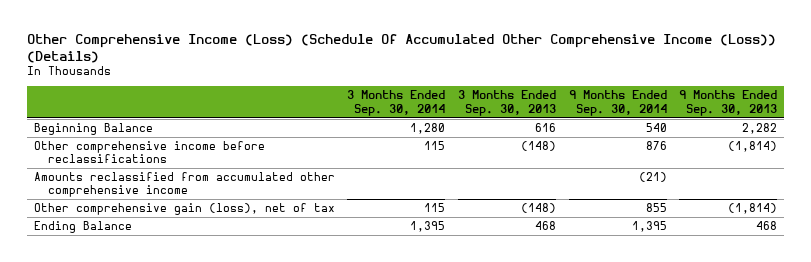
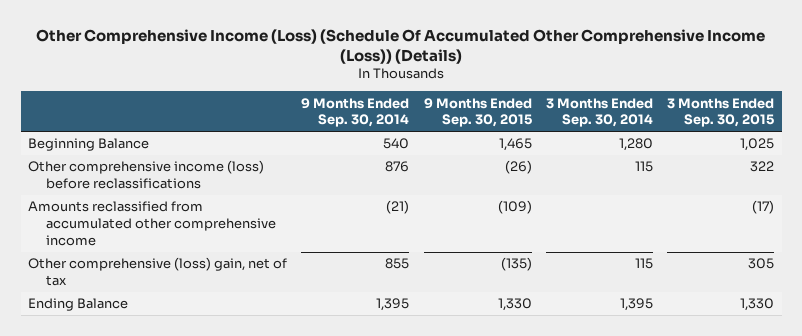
[457,90,556,116] 3 Months Ended Sep. 30, 2013 -> none
[679,90,778,116] 9 Months Ended Sep. 30, 2013 -> none
none -> [423,97,532,128] 9 Months Ended Sep. 30, 2015
none -> [667,97,775,128] 3 Months Ended Sep. 30, 2015
[33,141,265,164] Other comprehensive income before reclassifications -> [27,160,264,190] Other comprehensive income (loss) before reclassifications
[33,203,335,216] Other comprehensive gain (loss), net of tax -> [27,257,287,287] Other comprehensive (loss) gain, net of tax

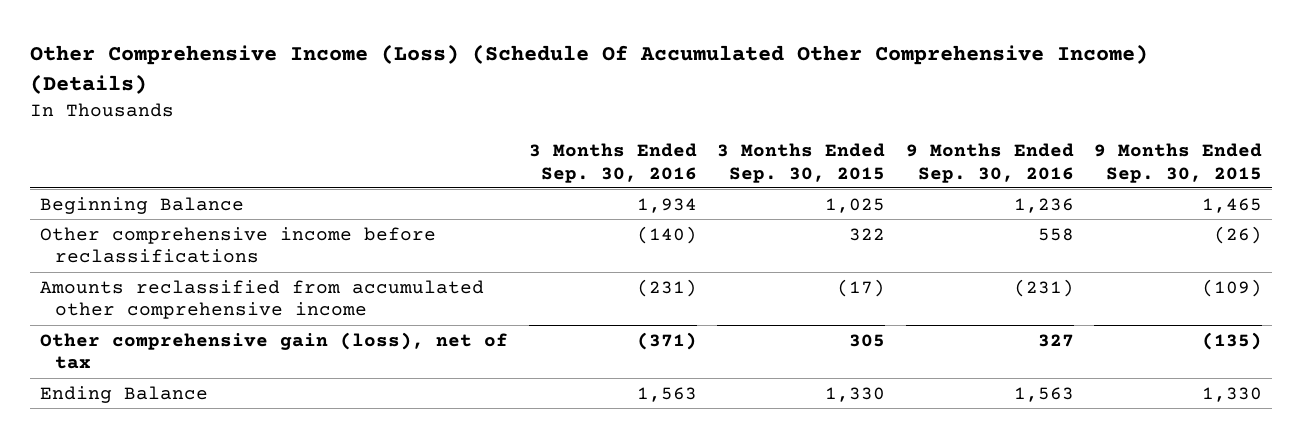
[36,28,766,64] Other Comprehensive Income (Loss) (Schedule Of Accumulated Other Comprehensive Income (Loss)) (Details) -> [29,43,1148,94] Other Comprehensive Income (Loss) (Schedule Of Accumulated Other Comprehensive Income) (Details)
[301,97,410,128] 9 Months Ended Sep. 30, 2014 -> none
[546,97,654,128] 3 Months Ended Sep. 30, 2014 -> none
none -> [528,142,697,183] 3 Months Ended Sep. 30, 2016
none -> [905,142,1074,183] 9 Months Ended Sep. 30, 2016
[27,160,264,190] Other comprehensive income (loss) before reclassifications -> [40,226,437,264] Other comprehensive income before reclassifications
[27,257,287,287] Other comprehensive (loss) gain, net of tax -> [40,331,509,370] Other comprehensive gain (loss), net of tax

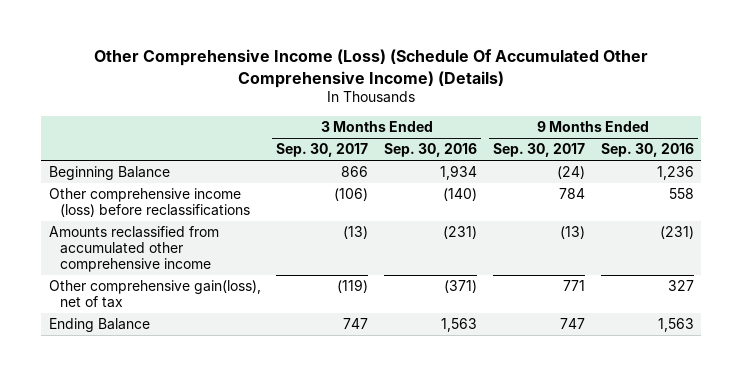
[717,142,886,183] 3 Months Ended Sep. 30, 2015 -> none
[1094,142,1263,183] 9 Months Ended Sep. 30, 2015 -> none
none -> [276,143,369,158] Sep. 30, 2017
none -> [492,143,585,158] Sep. 30, 2017
[40,226,437,264] Other comprehensive income before reclassifications -> [48,188,250,218] Other comprehensive income (loss) before reclassifications
[40,331,509,370] Other comprehensive gain (loss), net of tax -> [48,280,261,309] Other comprehensive gain(loss), net of tax

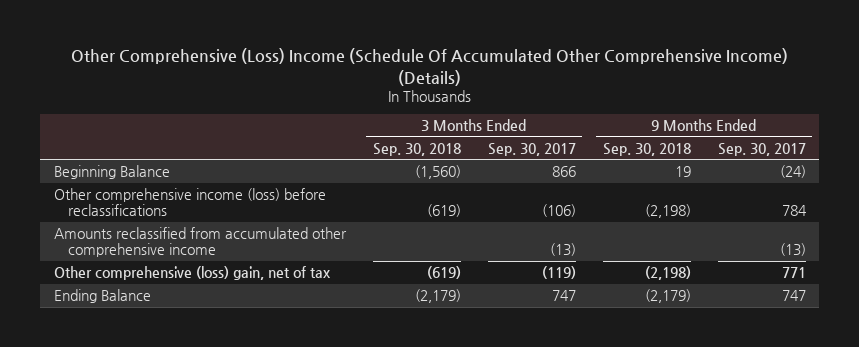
[94,49,649,88] Other Comprehensive Income (Loss) (Schedule Of Accumulated Other Comprehensive Income) (Details) -> [70,48,788,86] Other Comprehensive (Loss) Income (Schedule Of Accumulated Other Comprehensive Income) (Details)
[384,143,478,158] Sep. 30, 2016 -> none
[600,143,694,158] Sep. 30, 2016 -> none
none -> [372,142,461,156] Sep. 30, 2018
none -> [602,142,691,156] Sep. 30, 2018
[48,280,261,309] Other comprehensive gain(loss), net of tax -> [53,266,331,281] Other comprehensive (loss) gain, net of tax

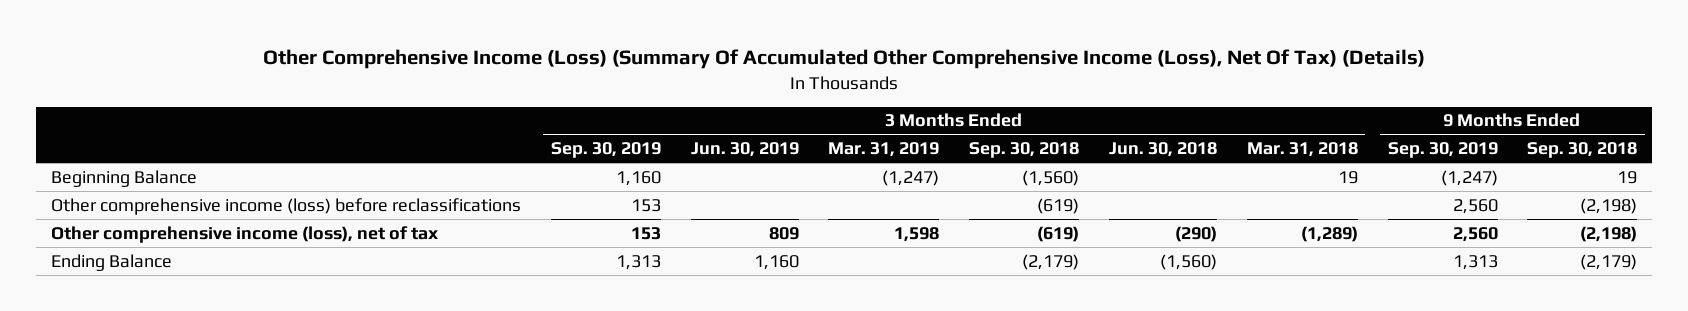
[70,48,788,86] Other Comprehensive (Loss) Income (Schedule Of Accumulated Other Comprehensive Income) (Details) -> [263,49,1426,70] Other Comprehensive Income (Loss) (Summary Of Accumulated Other Comprehensive Income (Loss), Net Of Tax) (Details)
[487,142,576,156] Sep. 30, 2017 -> none
[717,142,806,156] Sep. 30, 2017 -> none
none -> [550,142,661,159] Sep. 30, 2019
none -> [690,142,799,158] Jun. 30, 2019
none -> [828,142,940,158] Mar. 31, 2019
none -> [1109,142,1218,158] Jun. 30, 2018
none -> [1246,142,1358,158] Mar. 31, 2018
none -> [1387,142,1498,159] Sep. 30, 2019
[53,227,347,258] Amounts reclassified from accumulated other comprehensive income -> none
[53,266,331,281] Other comprehensive (loss) gain, net of tax -> [51,225,440,243] Other comprehensive income (loss), net of tax

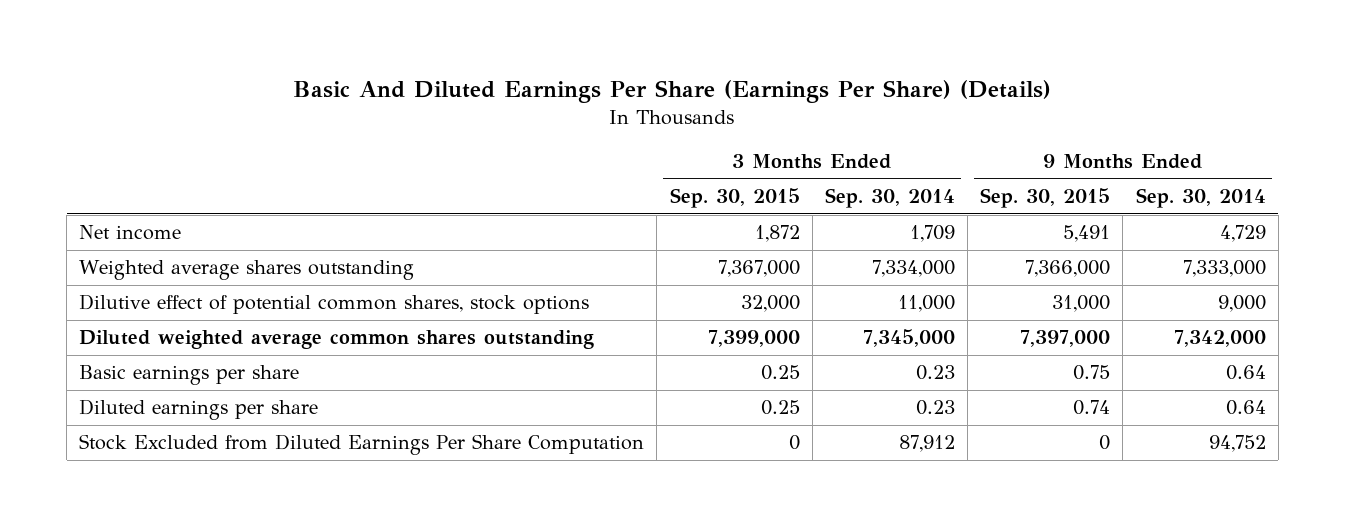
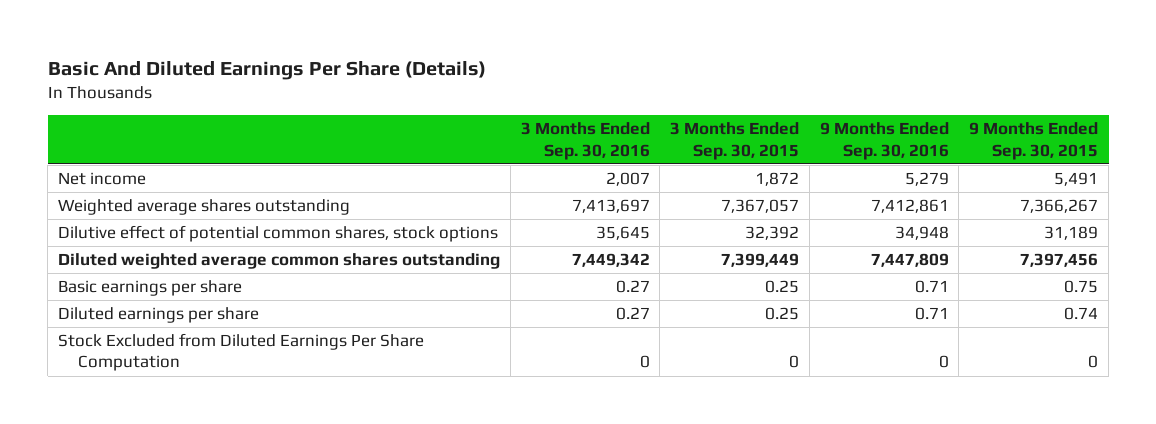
[293,80,1052,104] Basic And Diluted Earnings Per Share (Earnings Per Share) (Details) -> [47,60,486,80] Basic And Diluted Earnings Per Share (Details)
[824,188,955,209] Sep. 30, 2014 -> none
[1135,188,1266,209] Sep. 30, 2014 -> none
none -> [520,122,650,160] 3 Months Ended Sep. 30, 2016
none -> [819,122,949,160] 9 Months Ended Sep. 30, 2016
[717,260,800,278] 7,367,000 -> [721,199,800,214] 7,367,057
[1025,260,1111,278] 7,366,000 -> [1020,199,1099,214] 7,366,267
[740,295,800,313] 32,000 -> [745,226,800,241] 32,392
[1052,295,1111,313] 31,000 -> [1044,226,1099,241] 31,189
[707,330,800,348] 7,399,000 -> [721,253,800,268] 7,399,449
[1020,330,1111,348] 7,397,000 -> [1020,253,1099,268] 7,397,456

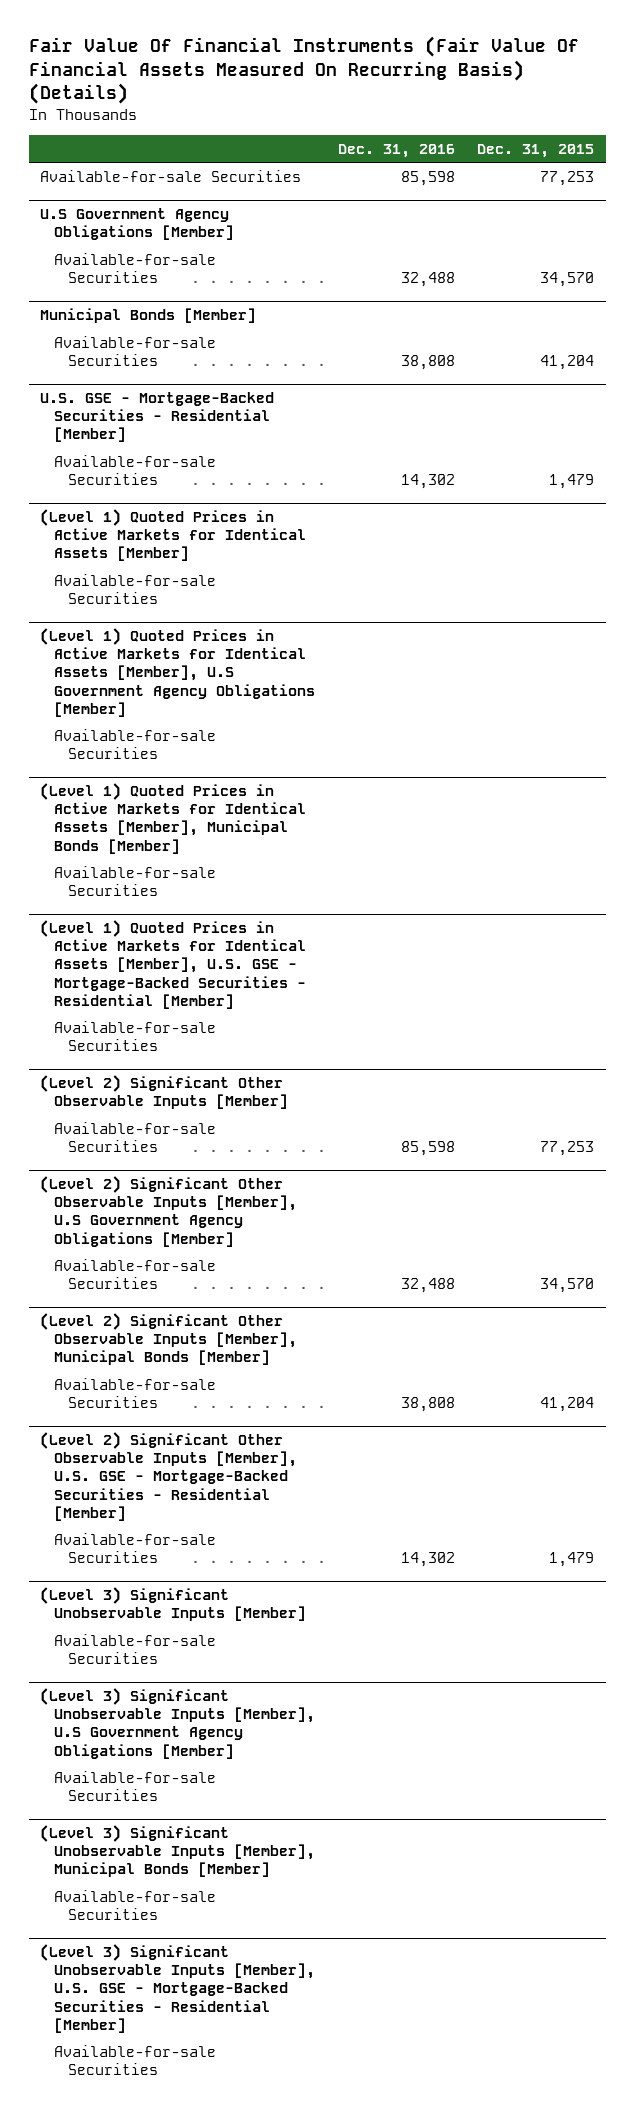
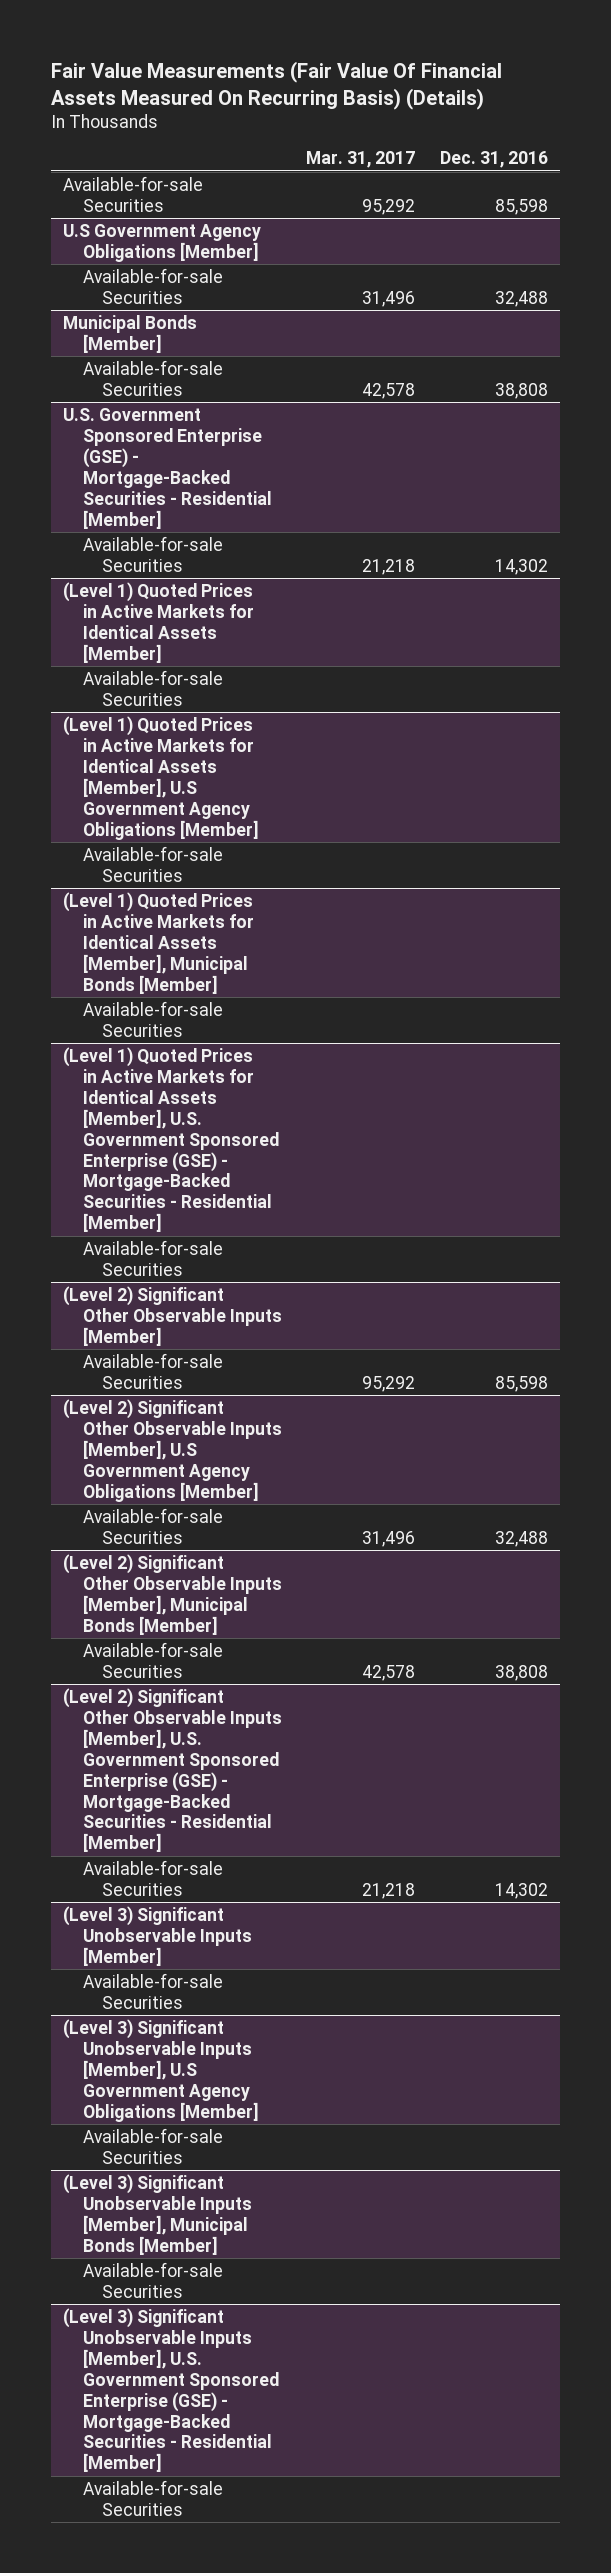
[28,36,579,105] Fair Value Of Financial Instruments (Fair Value Of Financial Assets Measured On Recurring Basis) (Details) -> [51,60,503,110] Fair Value Measurements (Fair Value Of Financial Assets Measured On Recurring Basis) (Details)
[477,143,595,158] Dec. 31, 2015 -> none
none -> [306,151,416,169] Mar. 31, 2017
[39,392,274,443] U.S. GSE - Mortgage-Backed Securities - Residential [Member] -> [63,407,272,529] U.S. Government Sponsored Enterprise (GSE) - Mortgage-Backed Securities - Residential [Member]
[39,920,306,1009] (Level 1) Quoted Prices in Active Markets for Identical Assets [Member], U.S. GSE - Mortgage-Backed Securities - Residential [Member] -> [63,1046,279,1233] (Level 1) Quoted Prices in Active Markets for Identical Assets [Member], U.S. Government Sponsored Enterprise (GSE) - Mortgage-Backed Securities - Residential [Member]
[39,1432,297,1521] (Level 2) Significant Other Observable Inputs [Member], U.S. GSE - Mortgage-Backed Securities - Residential [Member] -> [63,1687,282,1853] (Level 2) Significant Other Observable Inputs [Member], U.S. Government Sponsored Enterprise (GSE) - Mortgage-Backed Securities - Residential [Member]
[39,1944,315,2033] (Level 3) Significant Unobservable Inputs [Member], U.S. GSE - Mortgage-Backed Securities - Residential [Member] -> [63,2307,279,2473] (Level 3) Significant Unobservable Inputs [Member], U.S. Government Sponsored Enterprise (GSE) - Mortgage-Backed Securities - Residential [Member]

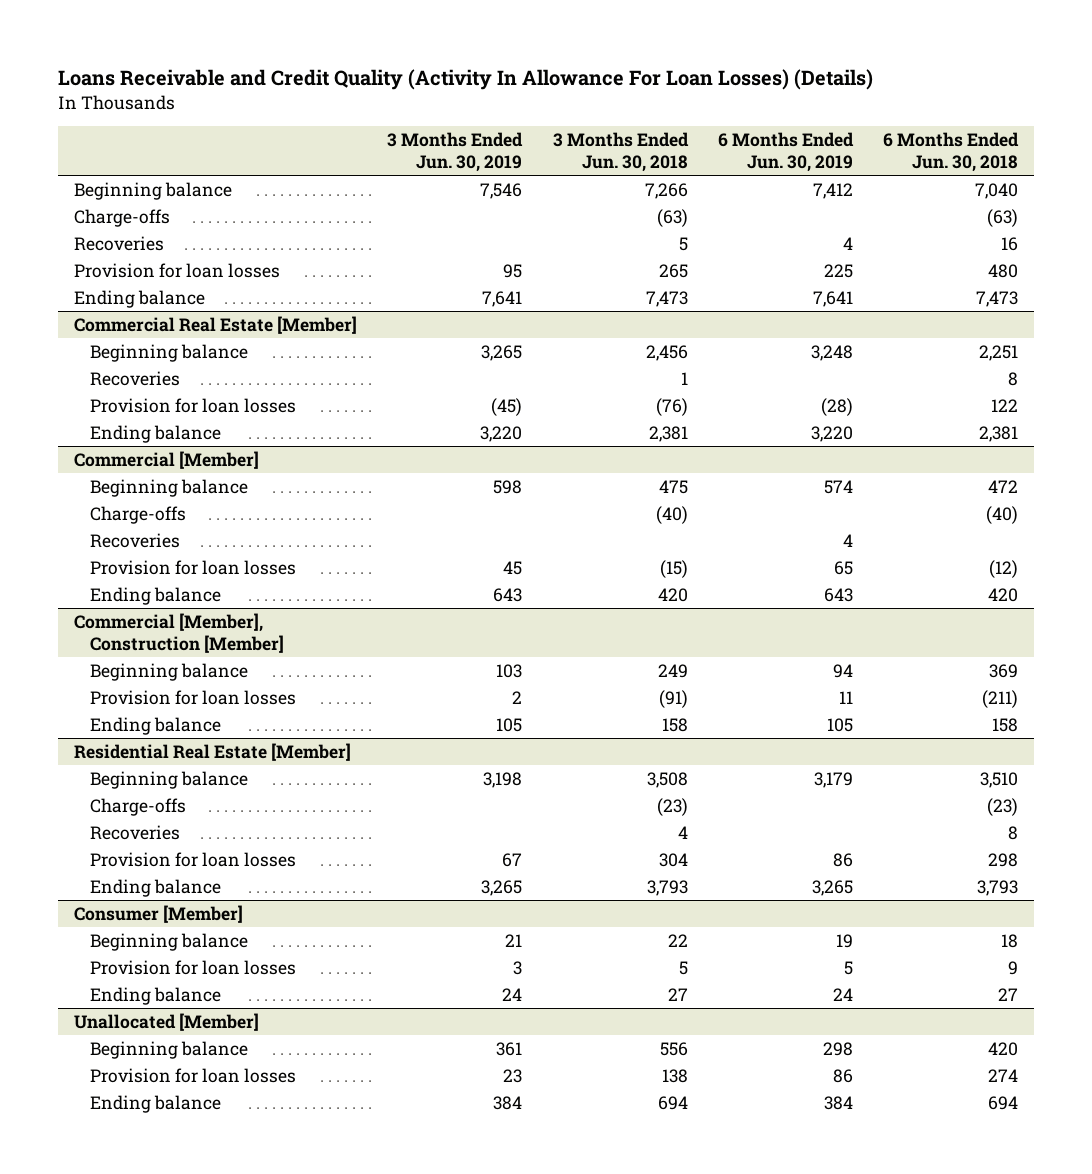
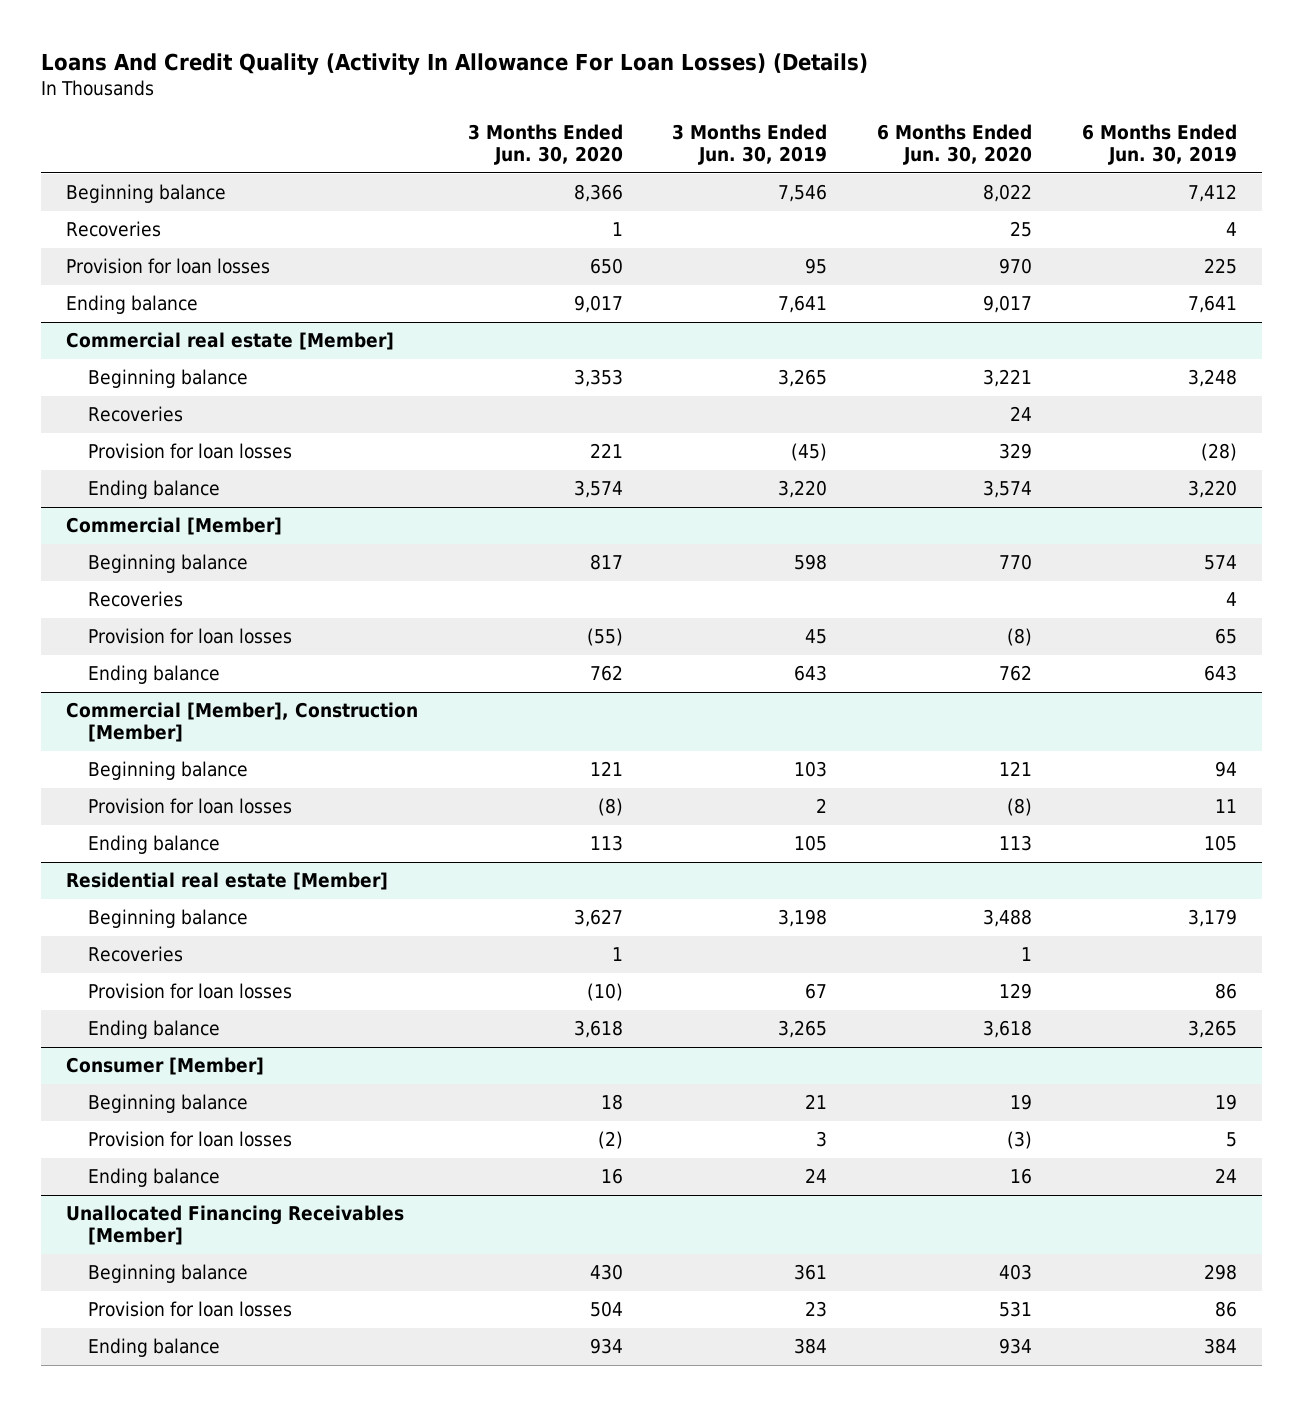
[58,69,874,91] Loans Receivable and Credit Quality (Activity In Allowance For Loan Losses) (Details) -> [41,53,869,76] Loans And Credit Quality (Activity In Allowance For Loan Losses) (Details)
[552,132,689,172] 3 Months Ended Jun. 30, 2018 -> none
[883,132,1020,172] 6 Months Ended Jun. 30, 2018 -> none
none -> [467,124,623,166] 3 Months Ended Jun. 30, 2020
none -> [877,124,1033,166] 6 Months Ended Jun. 30, 2020
[73,208,170,227] Charge-offs -> none
[73,315,357,334] Commercial Real Estate [Member] -> [66,332,395,351] Commercial real estate [Member]
[90,505,187,524] Charge-offs -> none
[73,742,351,761] Residential Real Estate [Member] -> [66,872,389,891] Residential real estate [Member]
[90,797,187,816] Charge-offs -> none
[73,1012,259,1031] Unallocated [Member] -> [66,1205,405,1246] Unallocated Financing Receivables [Member]

